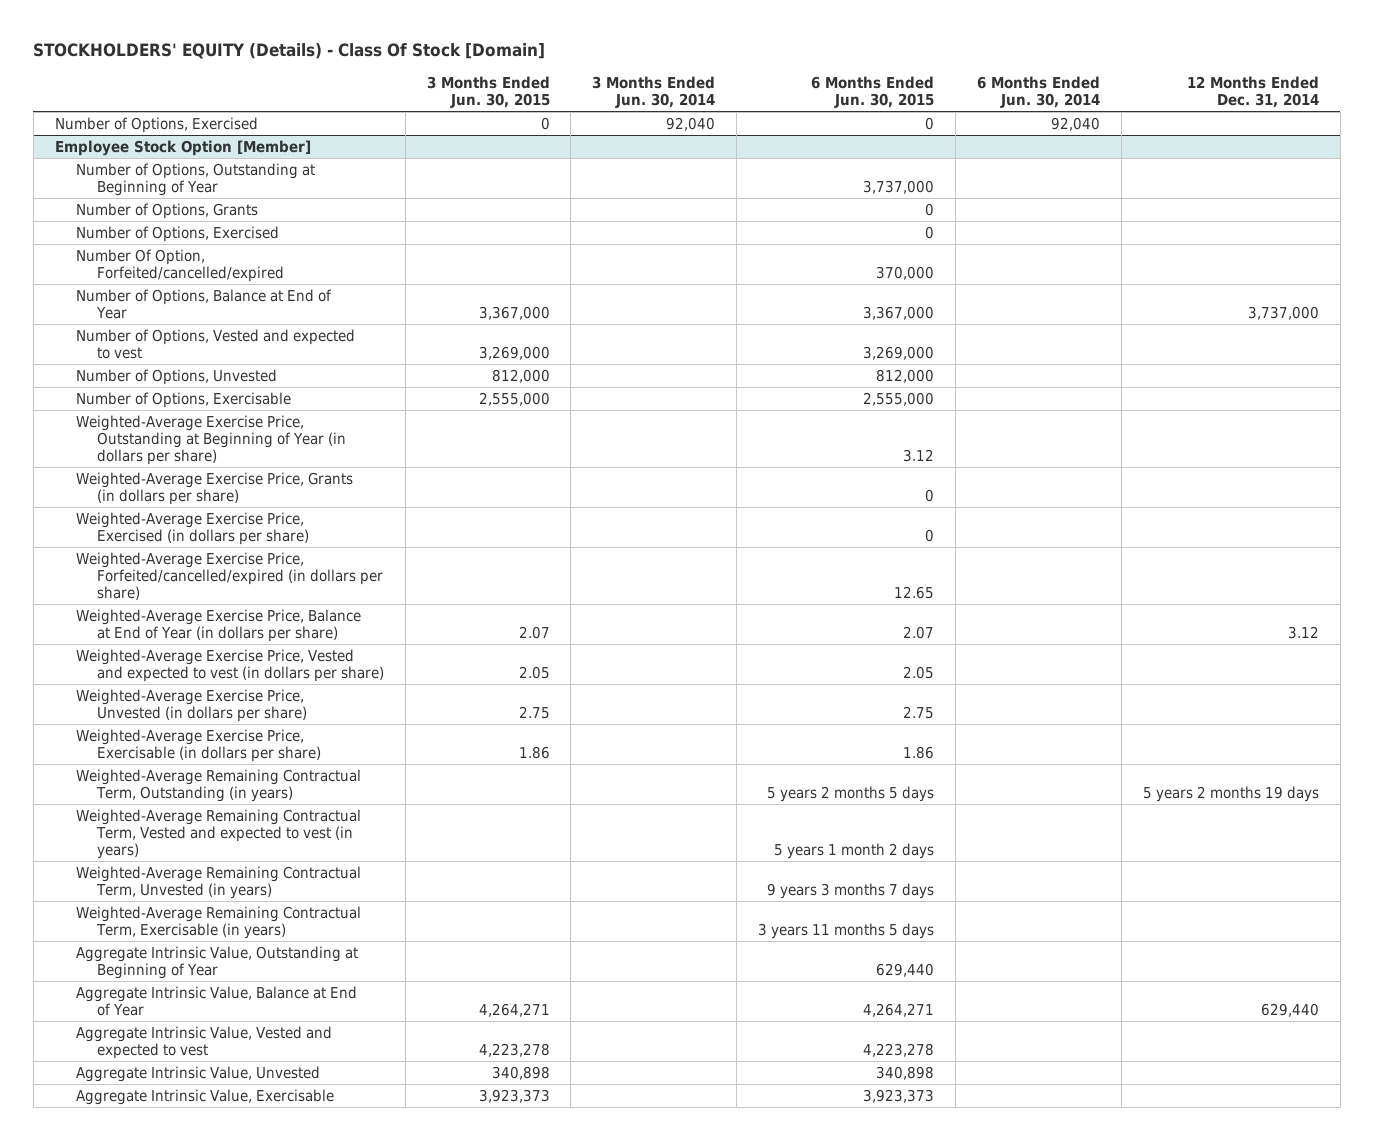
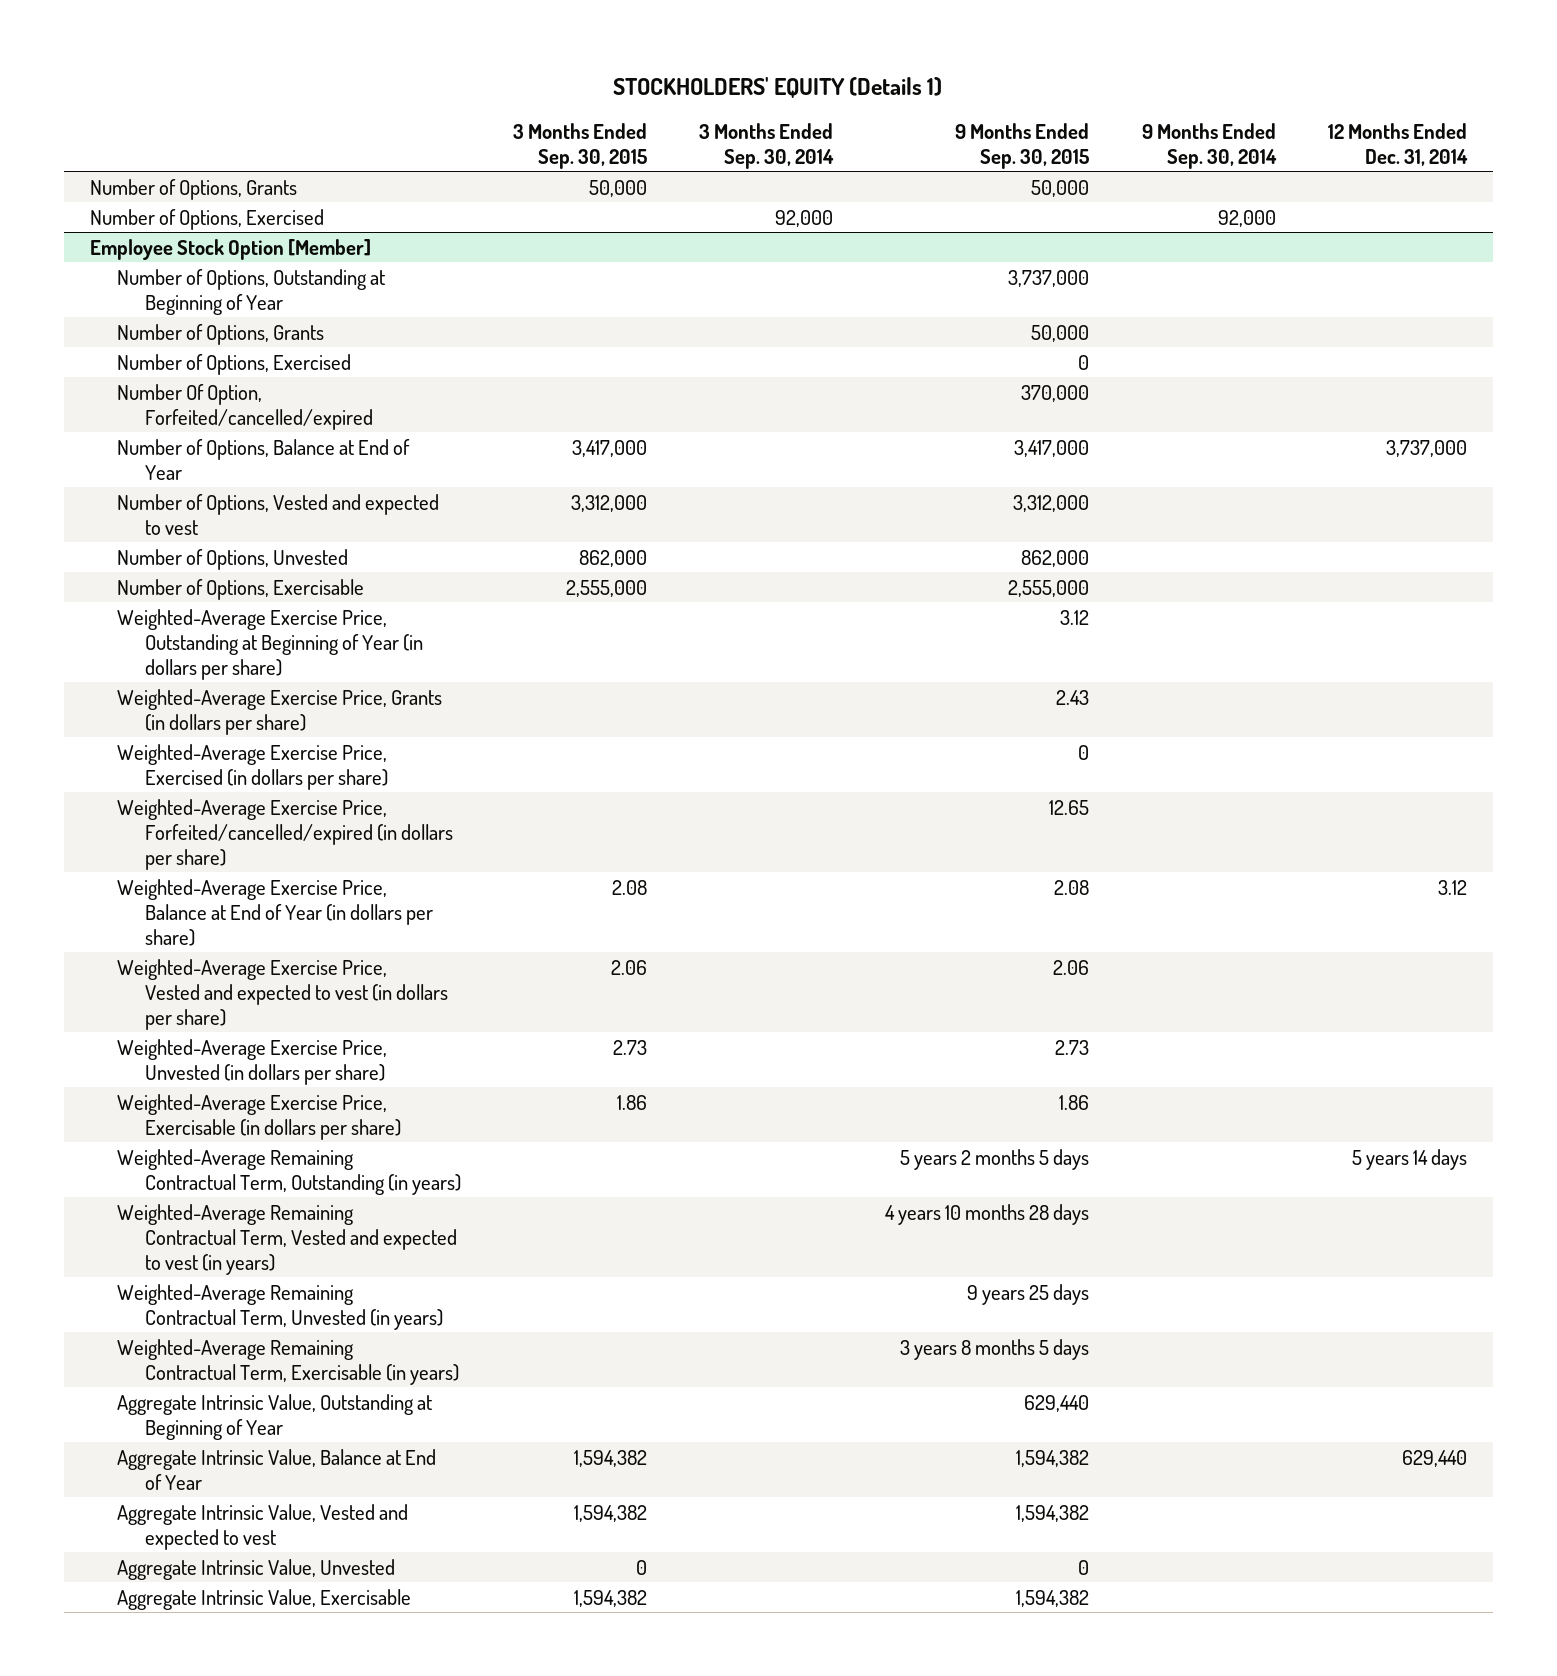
[33,43,546,60] STOCKHOLDERS' EQUITY (Details) - Class Of Stock [Domain] -> [613,77,943,99] STOCKHOLDERS' EQUITY (Details 1)
[426,75,550,108] 3 Months Ended Jun. 30, 2015 -> none
[592,75,716,108] 3 Months Ended Jun. 30, 2014 -> none
[811,75,935,108] 6 Months Ended Jun. 30, 2015 -> none
[976,75,1100,108] 6 Months Ended Jun. 30, 2014 -> none
none -> [512,122,647,169] 3 Months Ended Sep. 30, 2015
none -> [699,122,835,169] 3 Months Ended Sep. 30, 2014
none -> [955,122,1090,169] 9 Months Ended Sep. 30, 2015
none -> [1141,122,1277,169] 9 Months Ended Sep. 30, 2014
none -> [89,178,297,200] Number of Options, Grants
[1142,785,1319,802] 5 years 2 months 19 days -> [1351,1148,1467,1170] 5 years 14 days

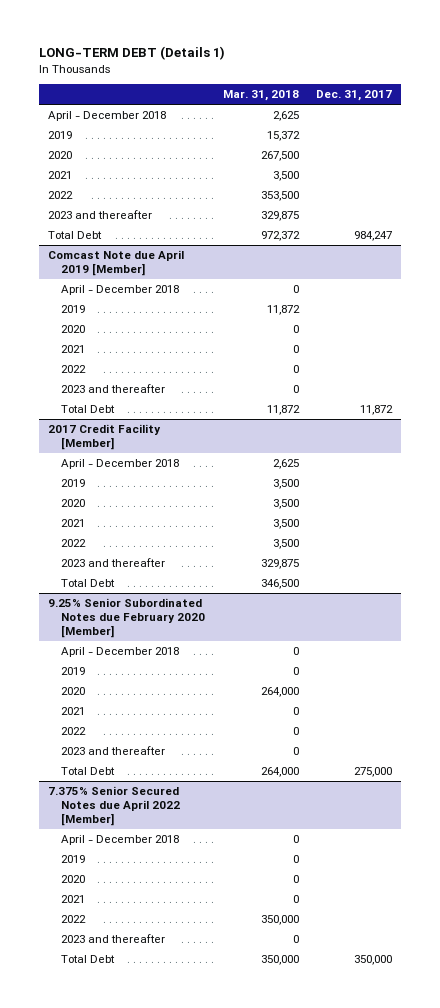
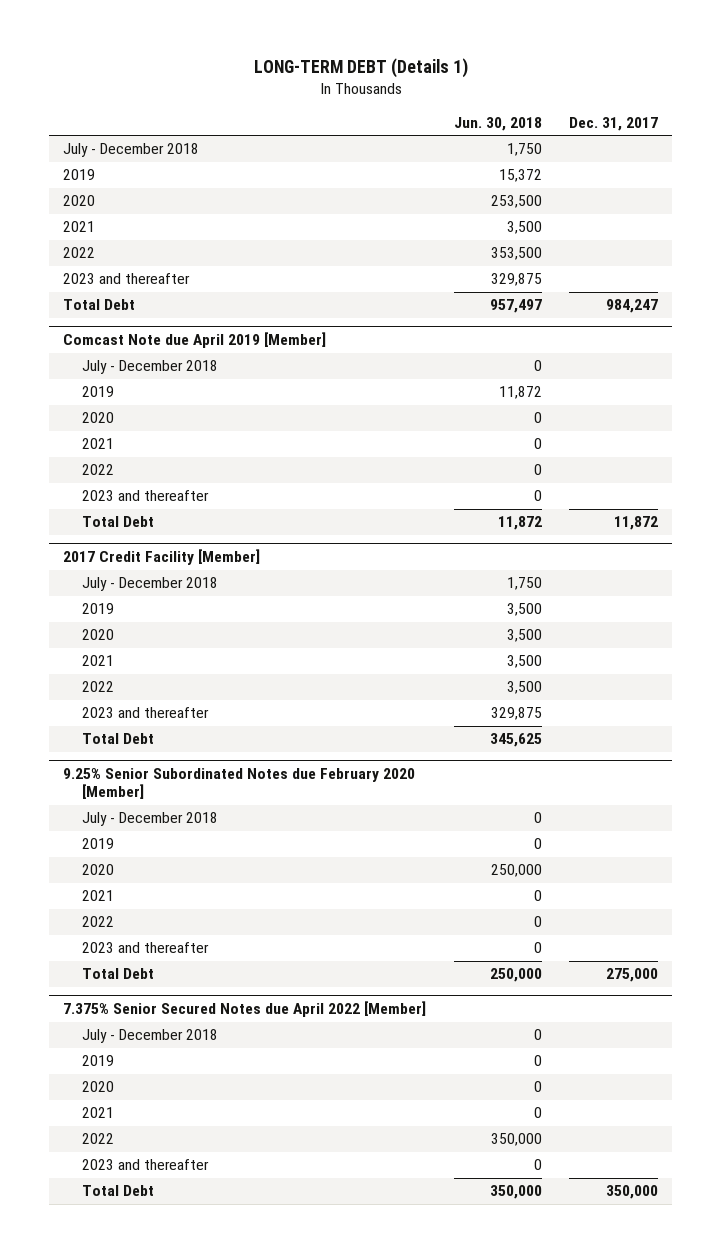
[222,90,299,102] Mar. 31, 2018 -> none
none -> [453,116,542,131] Jun. 30, 2018
[48,111,167,122] April - December 2018 -> [63,143,200,158] July - December 2018
[61,285,180,296] April - December 2018 -> [81,360,218,375] July - December 2018
[61,459,180,470] April - December 2018 -> [81,577,218,592] July - December 2018
[61,647,180,658] April - December 2018 -> [81,812,218,827] July - December 2018
[61,835,180,846] April - December 2018 -> [81,1029,218,1044] July - December 2018

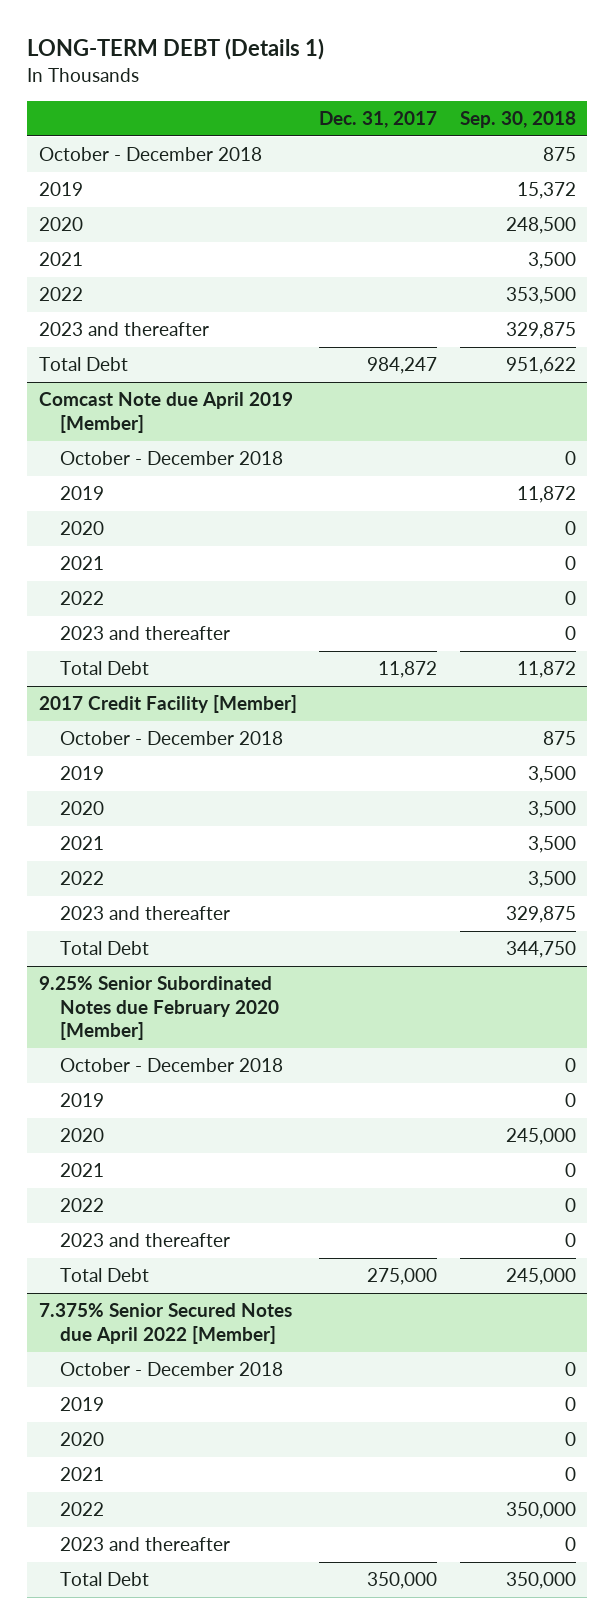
[453,116,542,131] Jun. 30, 2018 -> none
none -> [459,111,576,129] Sep. 30, 2018
[63,143,200,158] July - December 2018 -> [38,147,262,162] October - December 2018
[81,360,218,375] July - December 2018 -> [59,451,283,466] October - December 2018
[81,577,218,592] July - December 2018 -> [59,731,283,746] October - December 2018
[81,812,218,827] July - December 2018 -> [59,1058,283,1073] October - December 2018
[81,1029,218,1044] July - December 2018 -> [59,1362,283,1377] October - December 2018

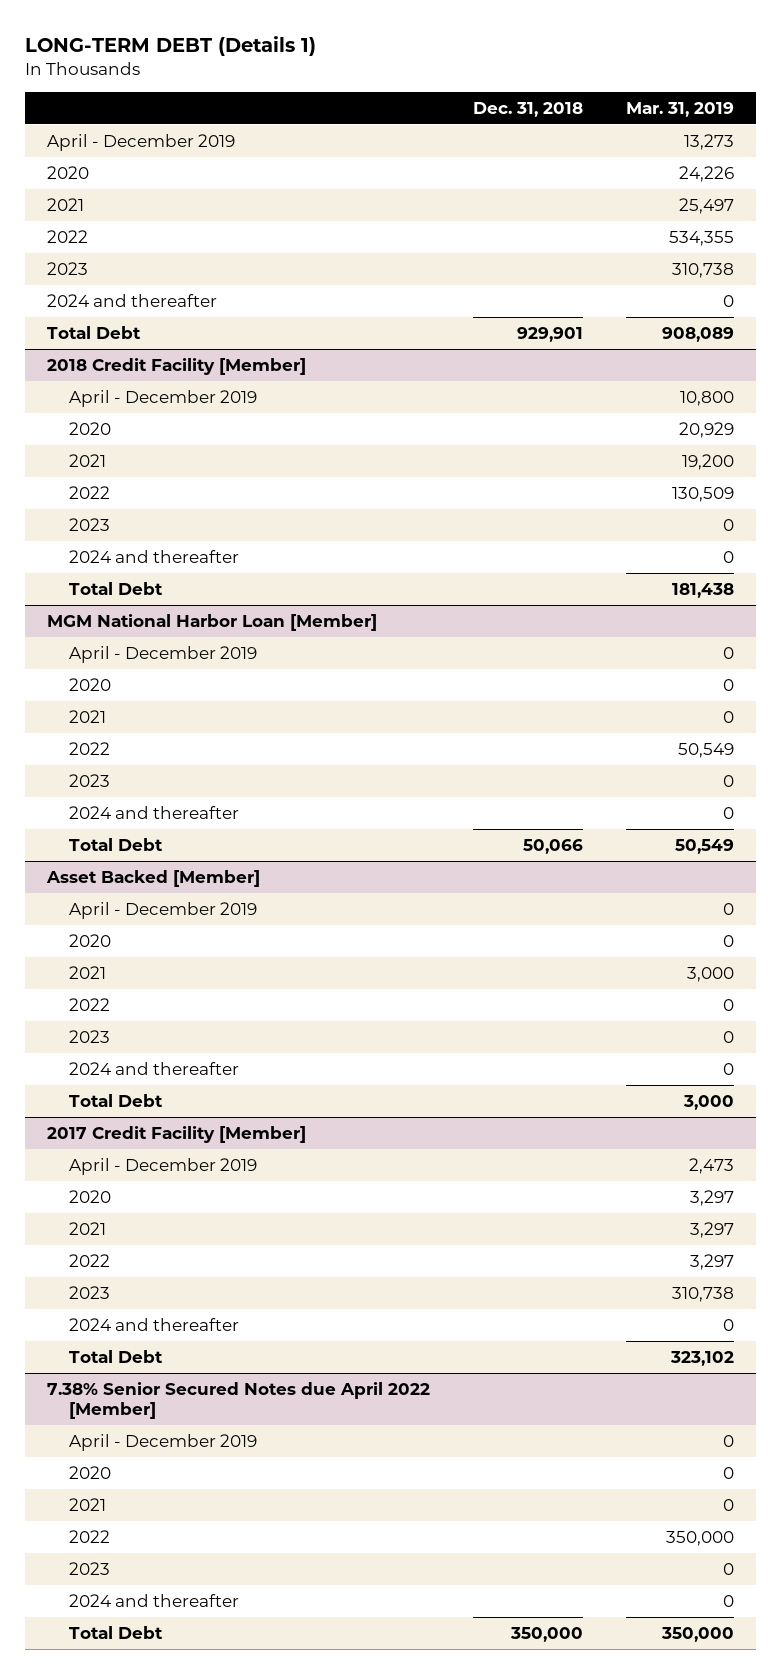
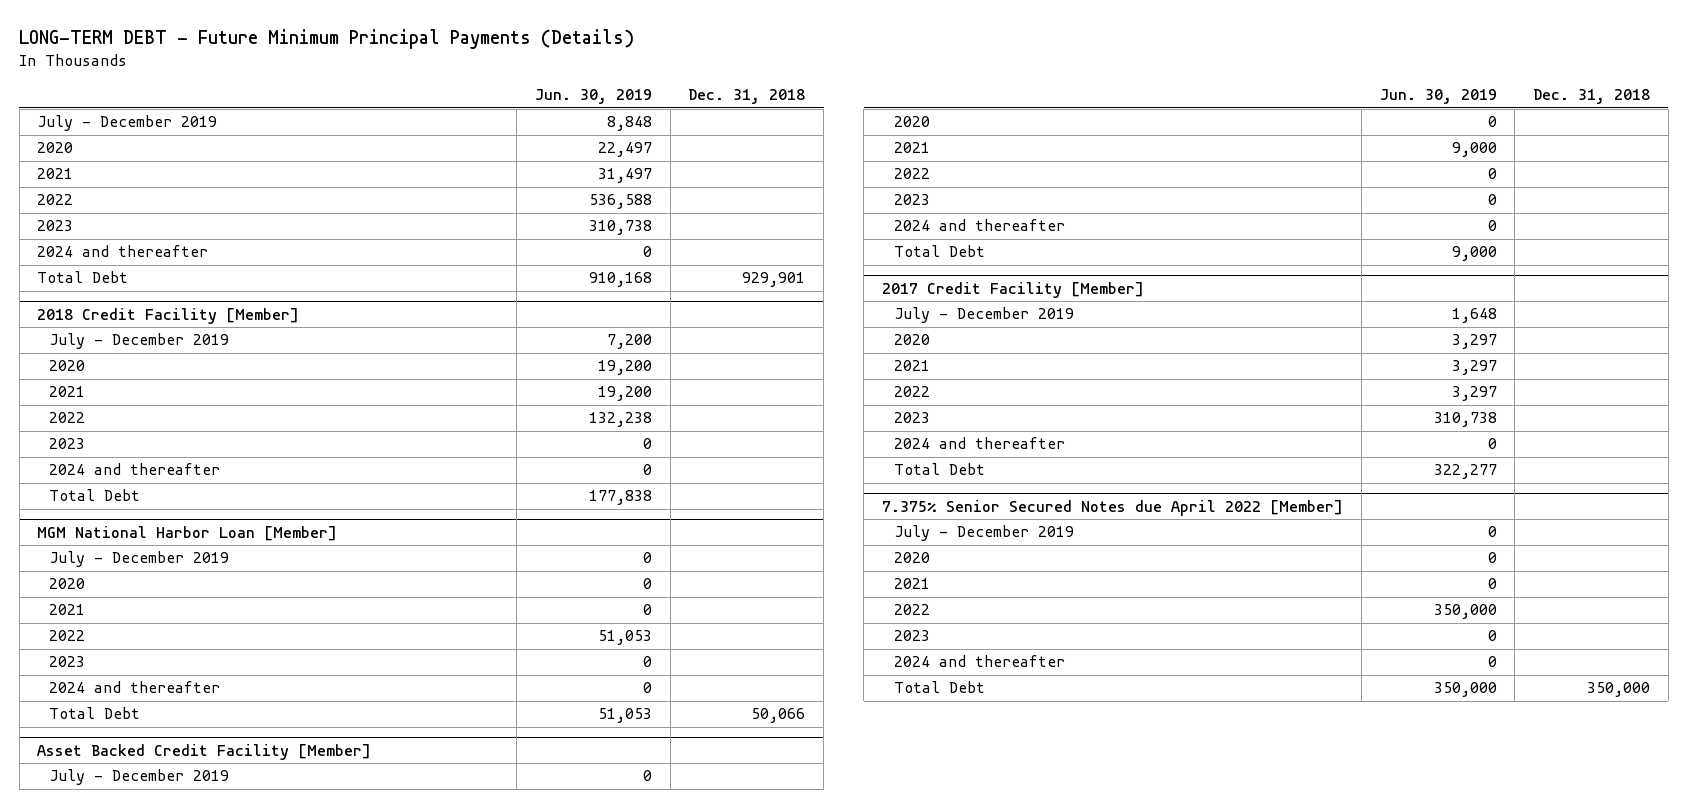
[25,35,317,56] LONG-TERM DEBT (Details 1) -> [19,29,635,50] LONG-TERM DEBT - Future Minimum Principal Payments (Details)
[626,101,735,117] Mar. 31, 2019 -> none
none -> [534,89,652,105] Jun. 30, 2019
[46,134,235,152] April - December 2019 -> [37,115,218,132] July - December 2019
[69,390,258,408] April - December 2019 -> [49,333,230,350] July - December 2019
[69,646,258,664] April - December 2019 -> [49,551,230,568] July - December 2019
[45,870,260,888] Asset Backed [Member] -> [37,743,372,760] Asset Backed Credit Facility [Member]
[69,902,258,920] April - December 2019 -> [49,769,230,786] July - December 2019
[69,1158,258,1176] April - December 2019 -> [893,307,1074,324] July - December 2019
[46,1382,430,1420] 7.38% Senior Secured Notes due April 2022 [Member] -> [882,499,1344,516] 7.375% Senior Secured Notes due April 2022 [Member]
[69,1434,258,1452] April - December 2019 -> [893,525,1074,542] July - December 2019

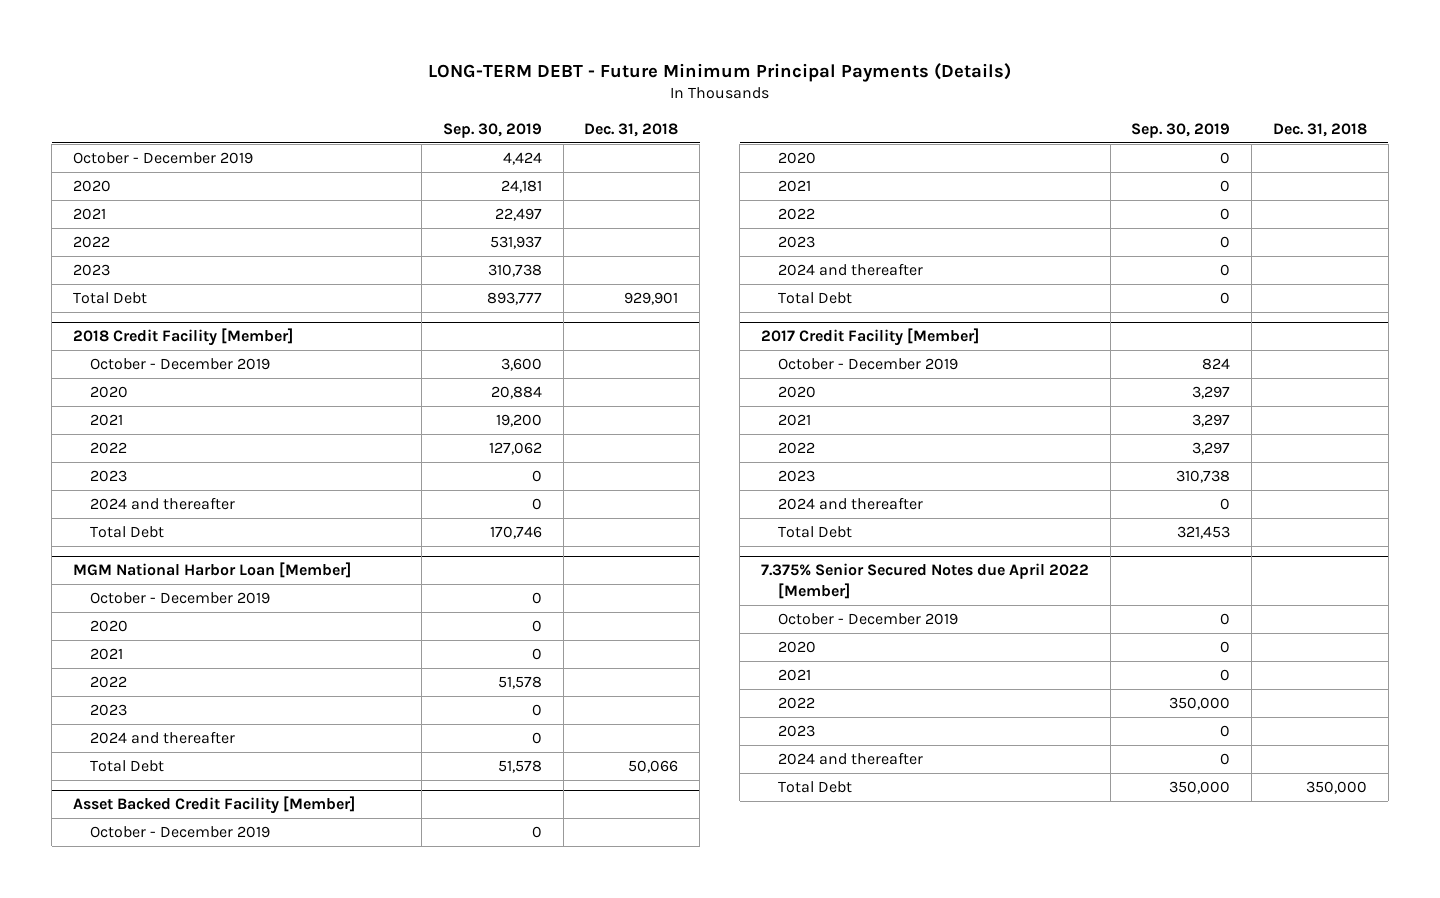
[534,89,652,105] Jun. 30, 2019 -> none
none -> [443,122,543,138] Sep. 30, 2019
[37,115,218,132] July - December 2019 -> [72,152,253,165] October - December 2019
[37,245,209,258] 2024 and thereafter -> none
[49,333,230,350] July - December 2019 -> [89,358,270,371] October - December 2019
[49,551,230,568] July - December 2019 -> [89,592,270,605] October - December 2019
[49,769,230,786] July - December 2019 -> [89,826,270,839] October - December 2019
[893,307,1074,324] July - December 2019 -> [777,358,958,371] October - December 2019
[893,525,1074,542] July - December 2019 -> [777,613,958,626] October - December 2019

